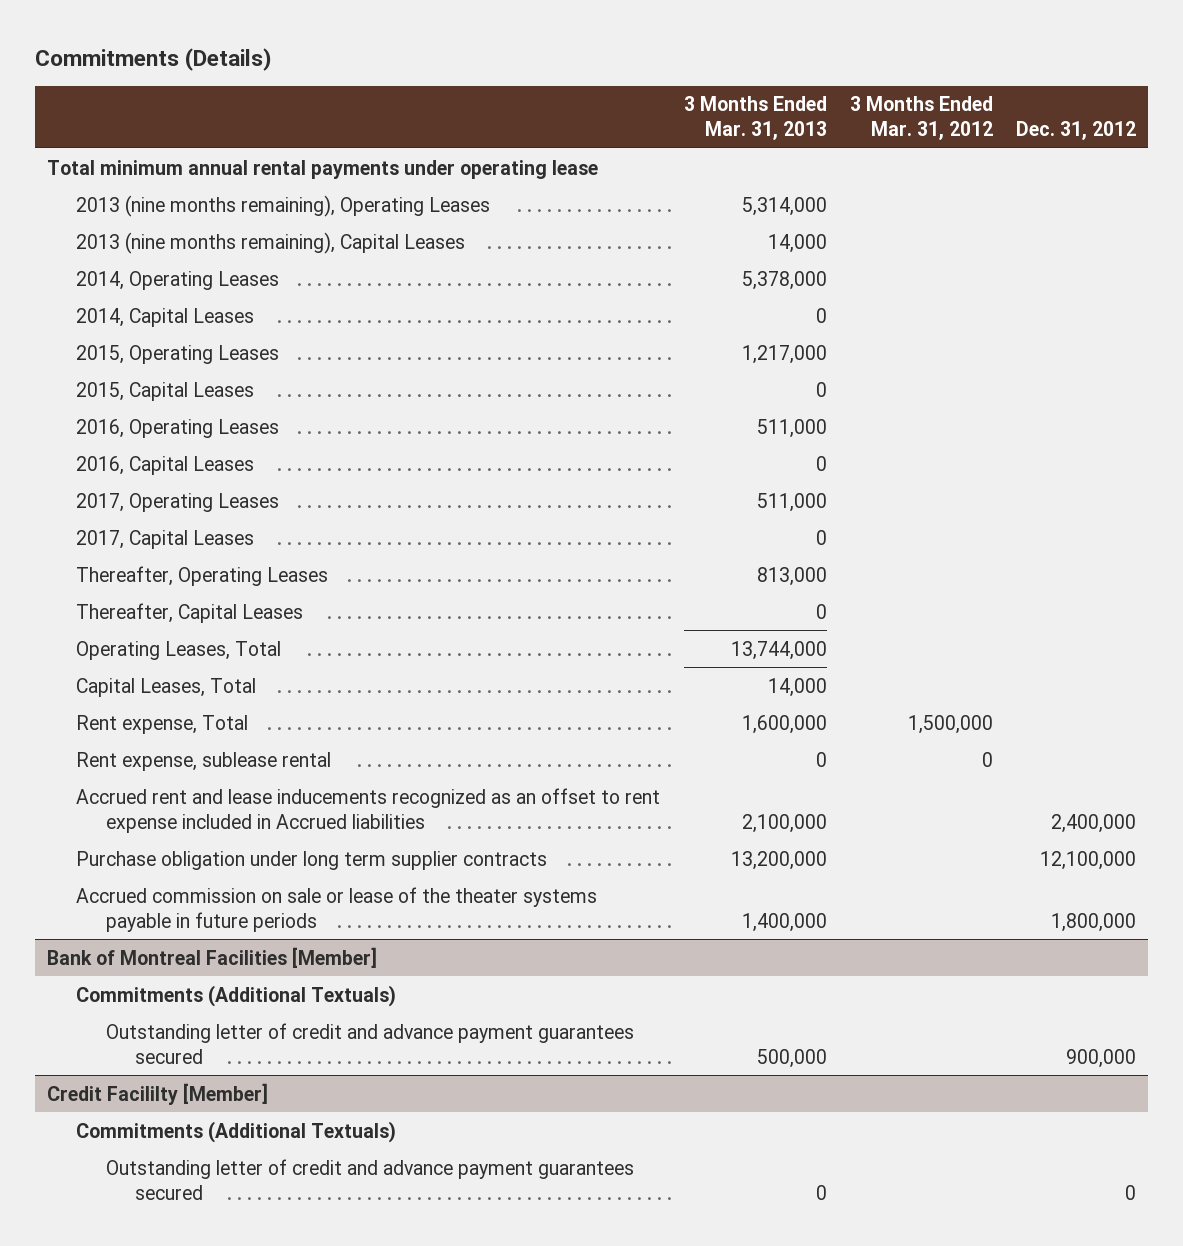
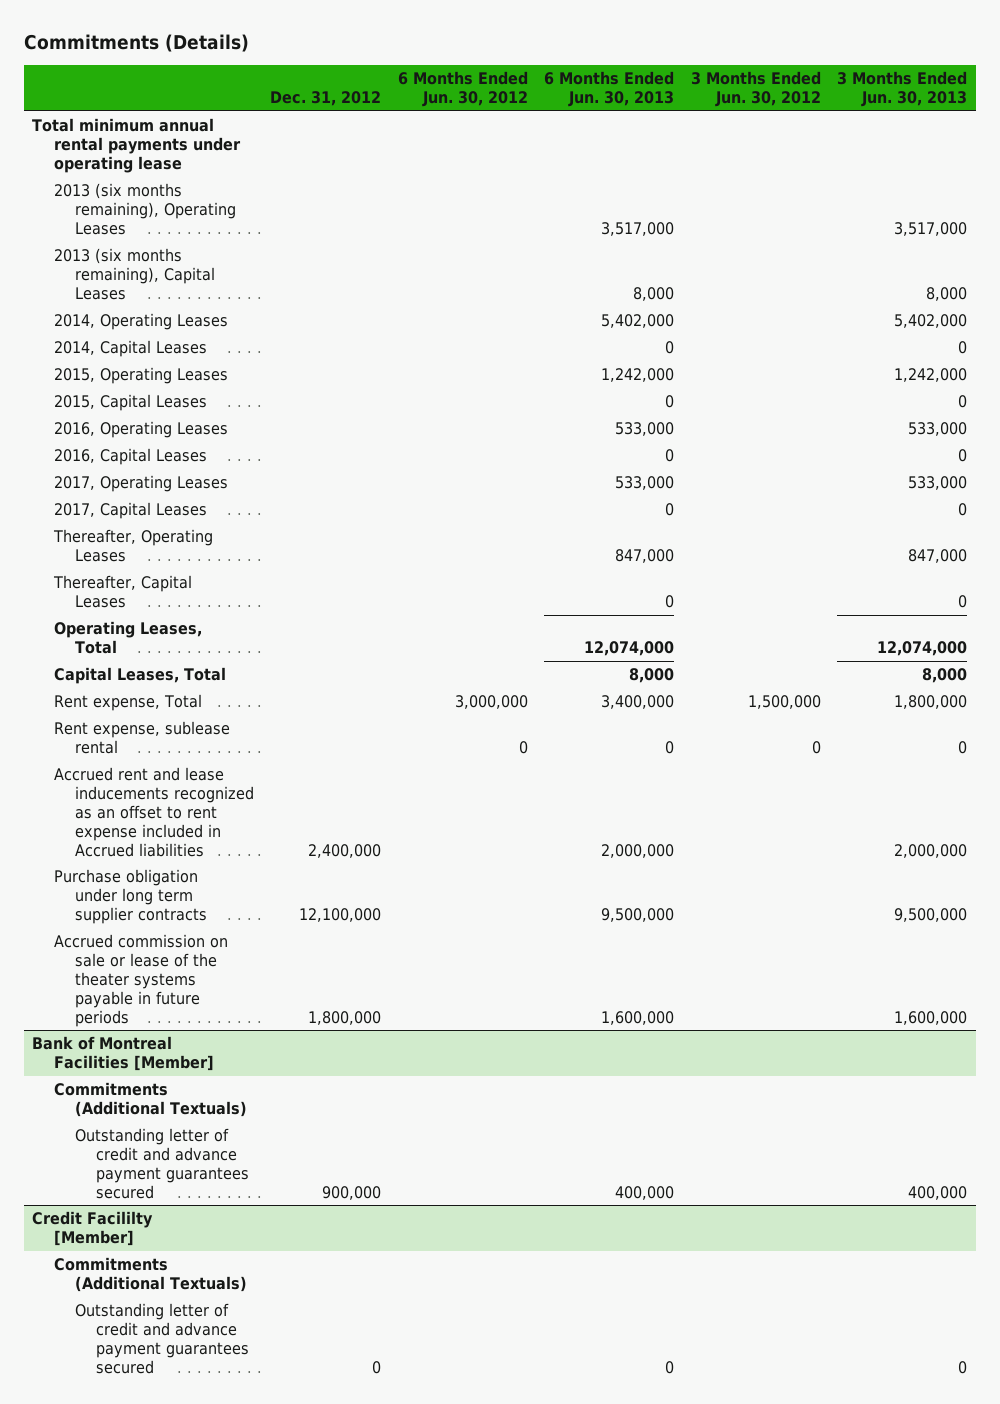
[683,96,827,141] 3 Months Ended Mar. 31, 2013 -> none
[849,96,993,141] 3 Months Ended Mar. 31, 2012 -> none
none -> [397,71,528,108] 6 Months Ended Jun. 30, 2012
none -> [544,71,675,108] 6 Months Ended Jun. 30, 2013
none -> [690,71,821,108] 3 Months Ended Jun. 30, 2012
none -> [837,71,968,108] 3 Months Ended Jun. 30, 2013
[76,194,491,217] 2013 (nine months remaining), Operating Leases -> [53,183,236,236] 2013 (six months remaining), Operating Leases
[76,231,466,254] 2013 (nine months remaining), Capital Leases -> [53,248,215,301] 2013 (six months remaining), Capital Leases

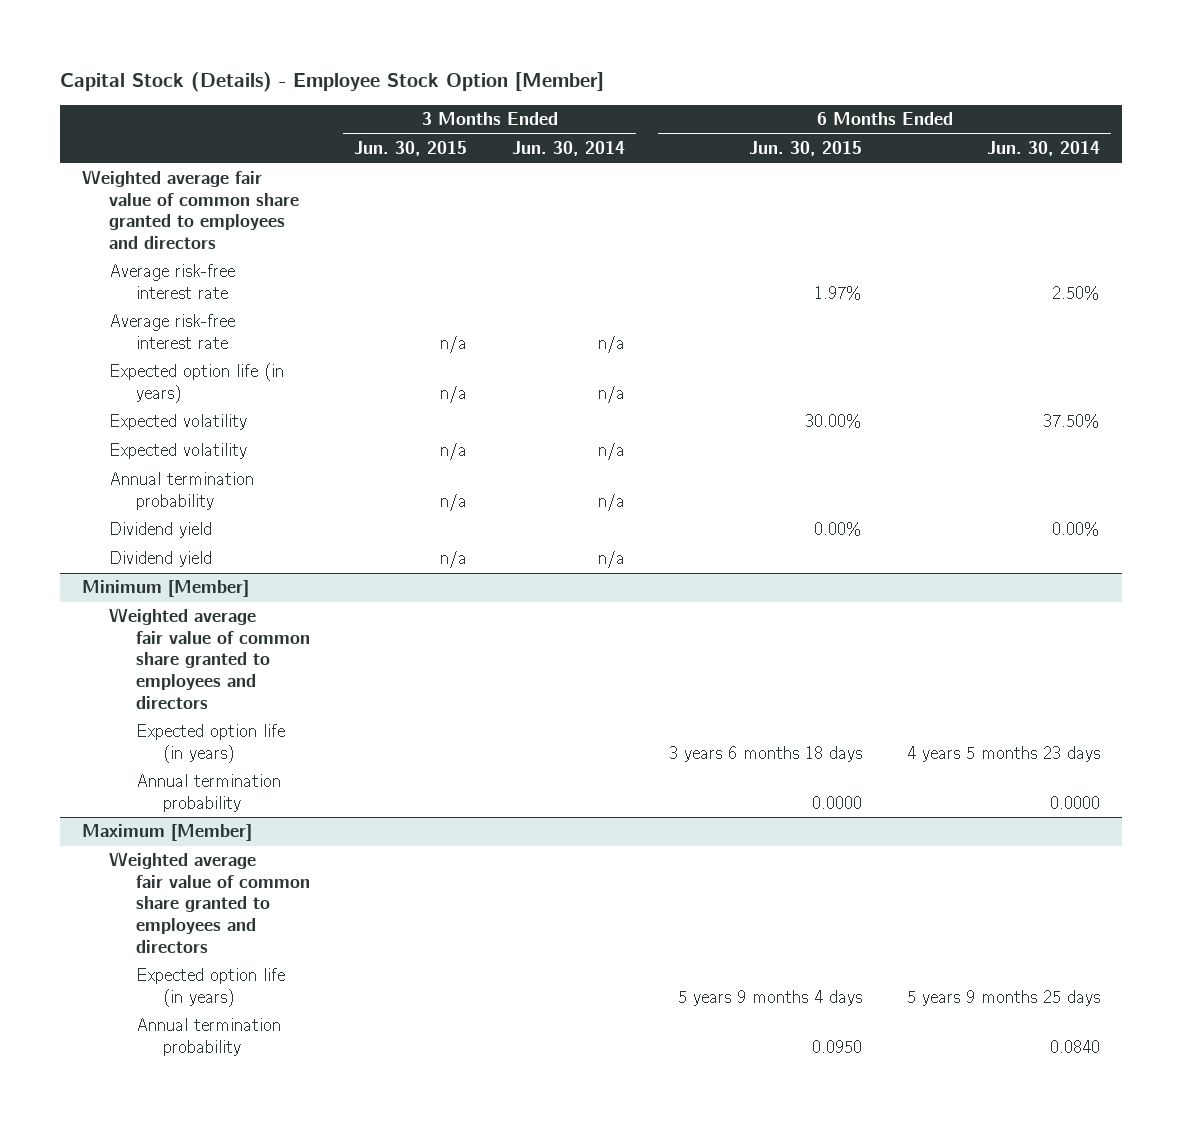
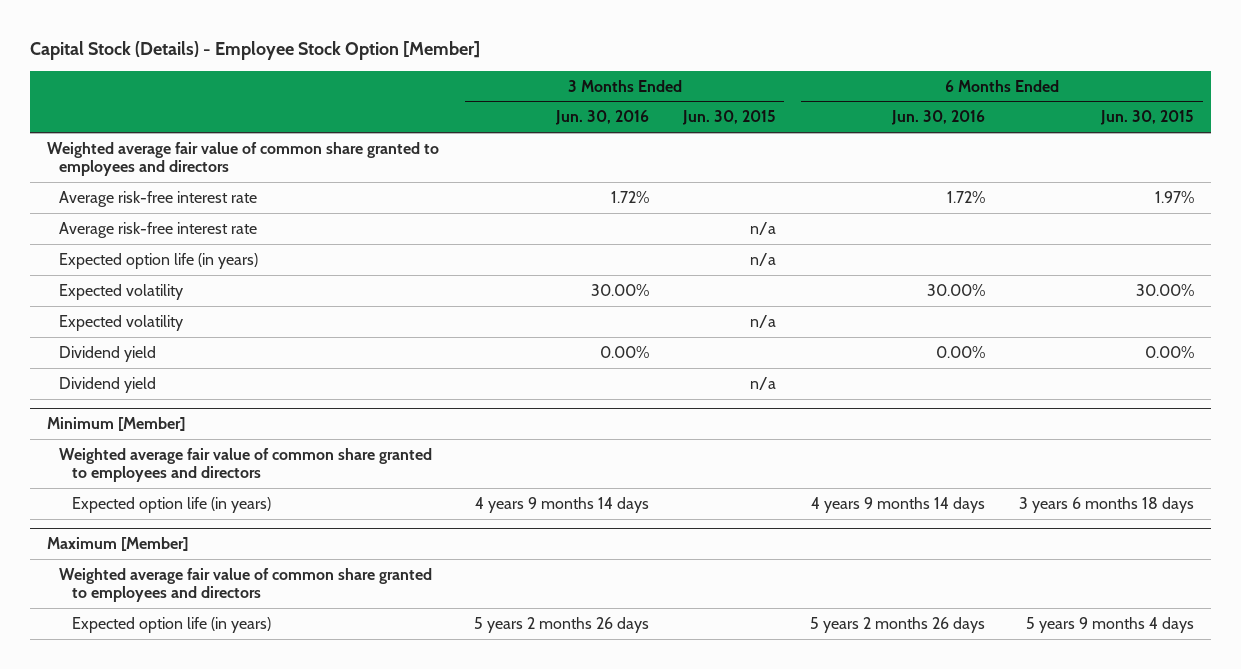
[511,141,625,157] Jun. 30, 2014 -> none
[986,141,1100,157] Jun. 30, 2014 -> none
none -> [554,110,649,126] Jun. 30, 2016
none -> [890,110,985,126] Jun. 30, 2016
[109,472,255,510] Annual termination probability -> none
[135,774,281,812] Annual termination probability -> none
[135,1018,281,1056] Annual termination probability -> none

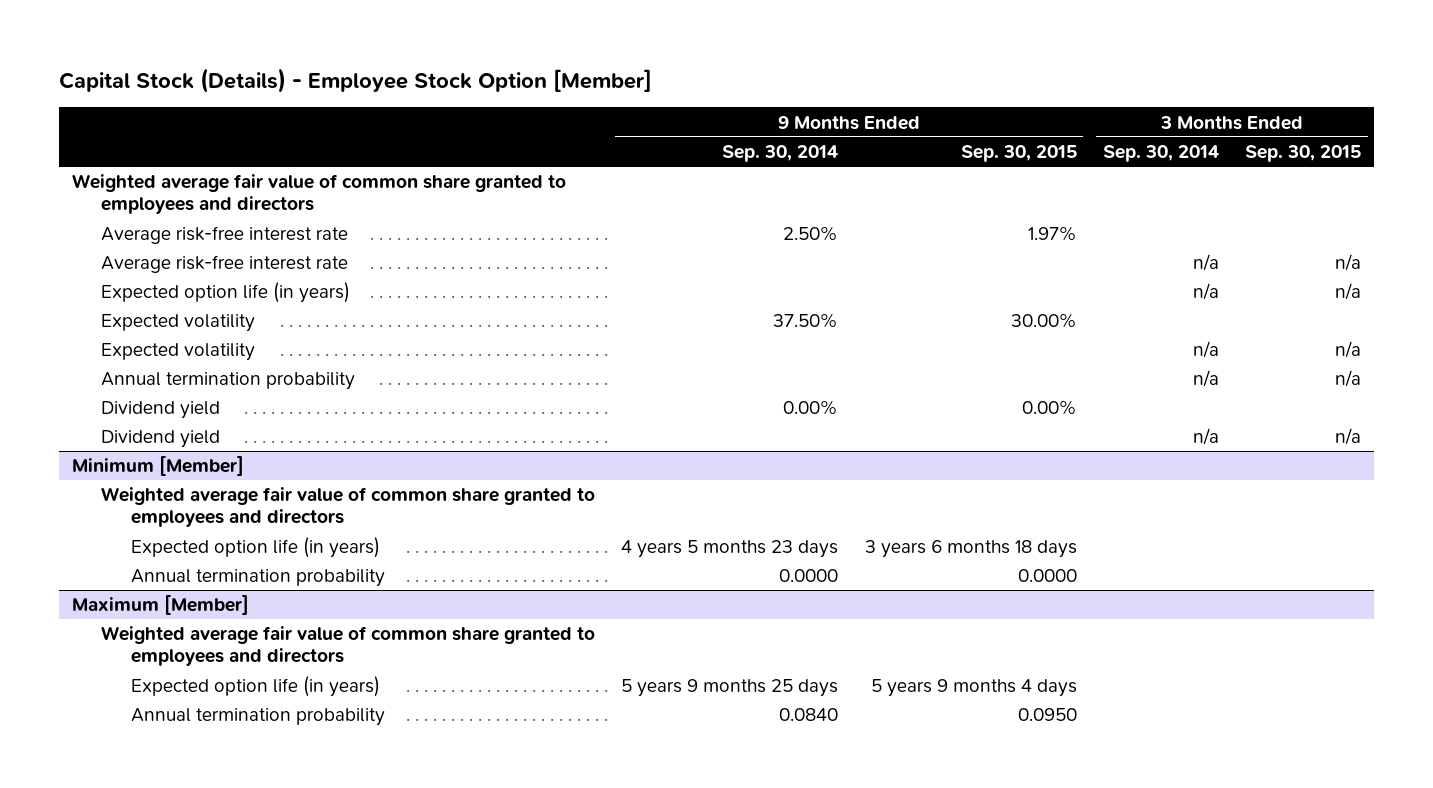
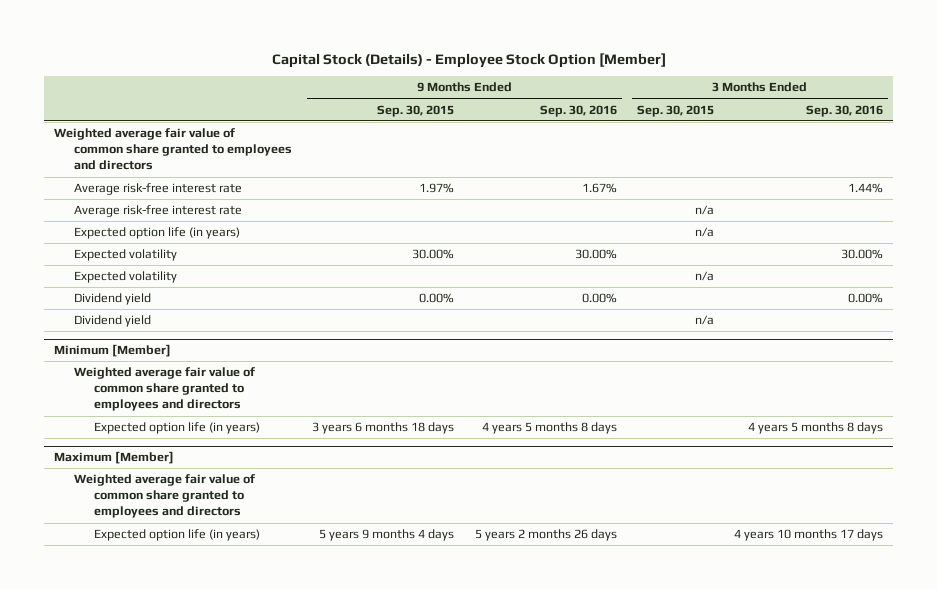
[722,145,839,163] Sep. 30, 2014 -> none
[1102,145,1219,163] Sep. 30, 2014 -> none
none -> [539,104,617,117] Sep. 30, 2016
none -> [806,104,884,117] Sep. 30, 2016
[101,372,356,391] Annual termination probability -> none
[130,569,385,588] Annual termination probability -> none
[130,708,385,727] Annual termination probability -> none

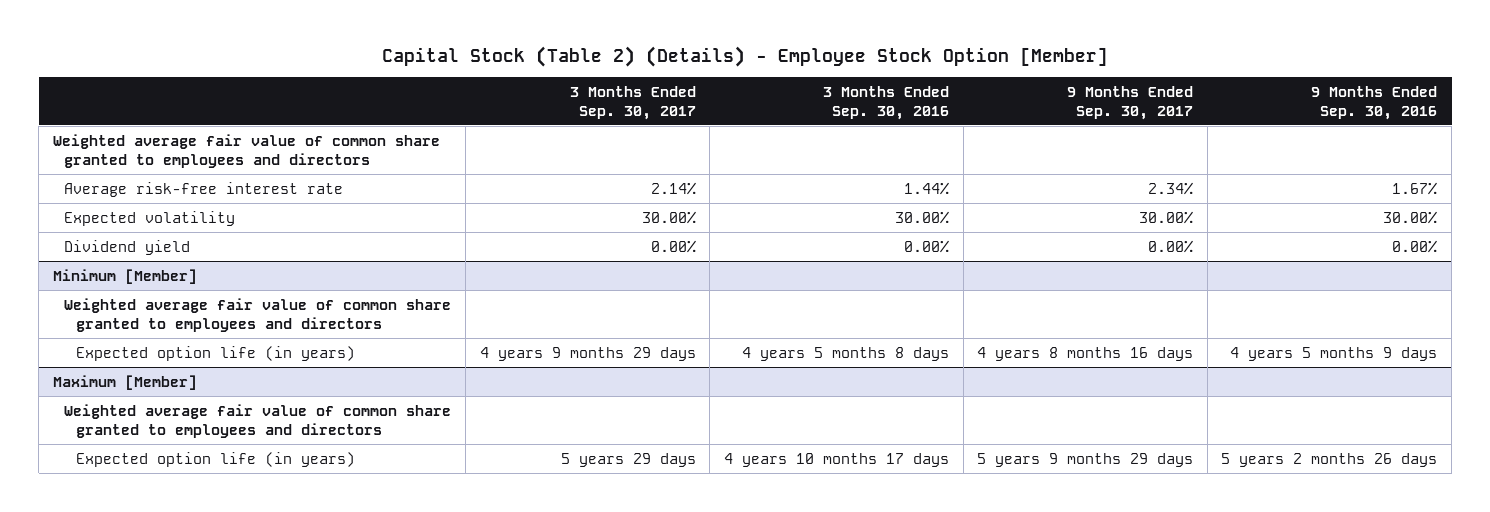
[271,52,666,68] Capital Stock (Details) - Employee Stock Option [Member] -> [382,45,1109,67] Capital Stock (Table 2) (Details) - Employee Stock Option [Member]
[377,104,455,117] Sep. 30, 2015 -> none
[637,104,715,117] Sep. 30, 2015 -> none
none -> [569,85,696,120] 3 Months Ended Sep. 30, 2017
none -> [1067,85,1194,120] 9 Months Ended Sep. 30, 2017
[74,205,243,218] Average risk-free interest rate -> none
[74,227,241,240] Expected option life (in years) -> none
[74,271,178,284] Expected volatility -> none
[74,315,152,328] Dividend yield -> none
[481,422,617,435] 4 years 5 months 8 days -> [1230,346,1438,361] 4 years 5 months 9 days

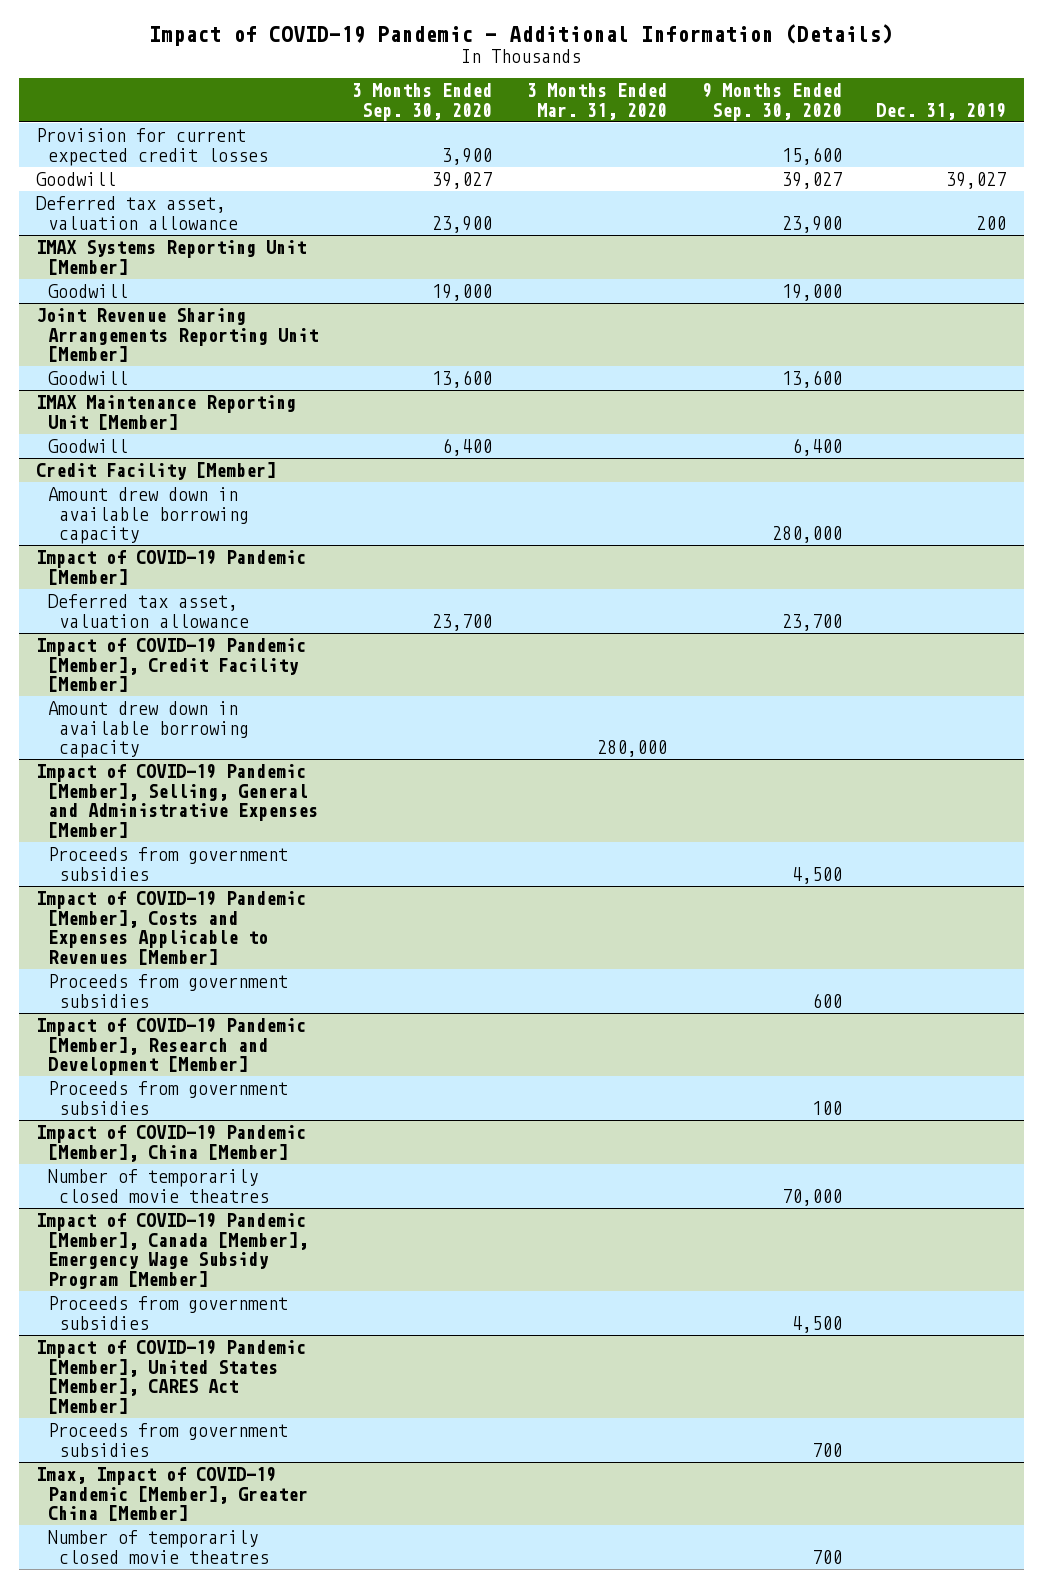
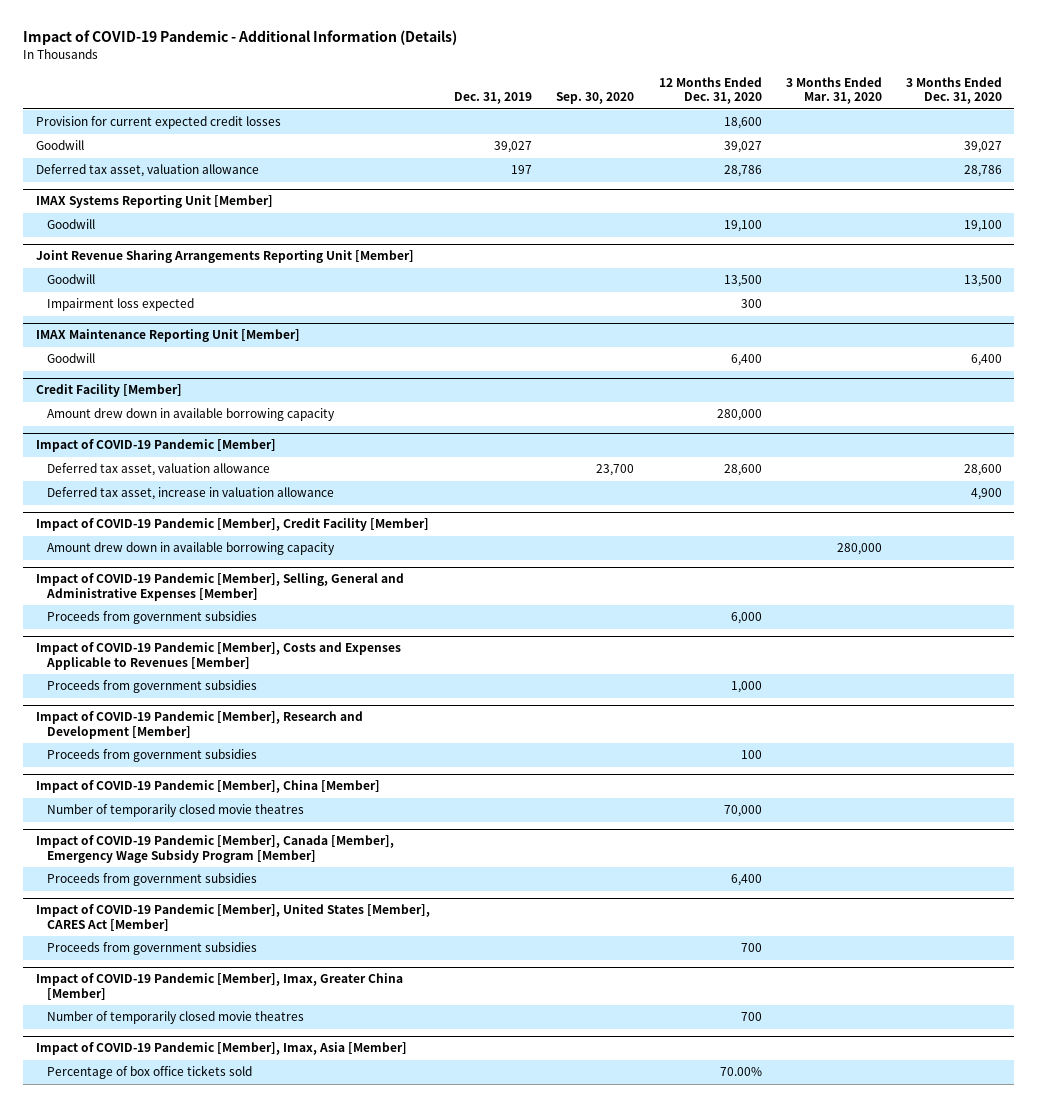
[352,83,493,121] 3 Months Ended Sep. 30, 2020 -> none
[701,83,842,121] 9 Months Ended Sep. 30, 2020 -> none
none -> [556,92,635,105] Sep. 30, 2020
none -> [658,76,762,105] 12 Months Ended Dec. 31, 2020
none -> [906,76,1003,105] 3 Months Ended Dec. 31, 2020
[976,215,1007,230] 200 -> [510,165,532,175] 197
none -> [47,298,195,312] Impairment loss expected
none -> [47,487,335,501] Deferred tax asset, increase in valuation allowance
[36,1467,308,1522] Imax, Impact of COVID-19 Pandemic [Member], Greater China [Member] -> [35,973,403,1000] Impact of COVID-19 Pandemic [Member], Imax, Greater China [Member]
none -> [35,1042,407,1056] Impact of COVID-19 Pandemic [Member], Imax, Asia [Member]
none -> [47,1065,253,1080] Percentage of box office tickets sold

